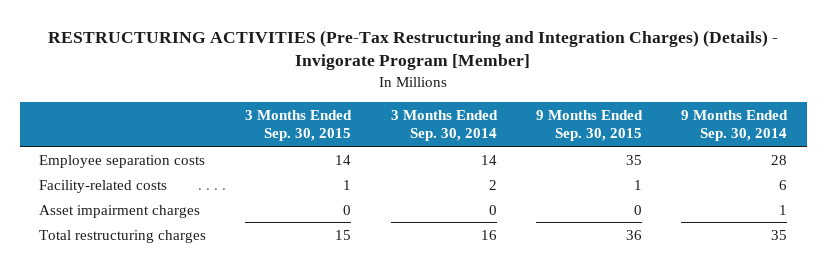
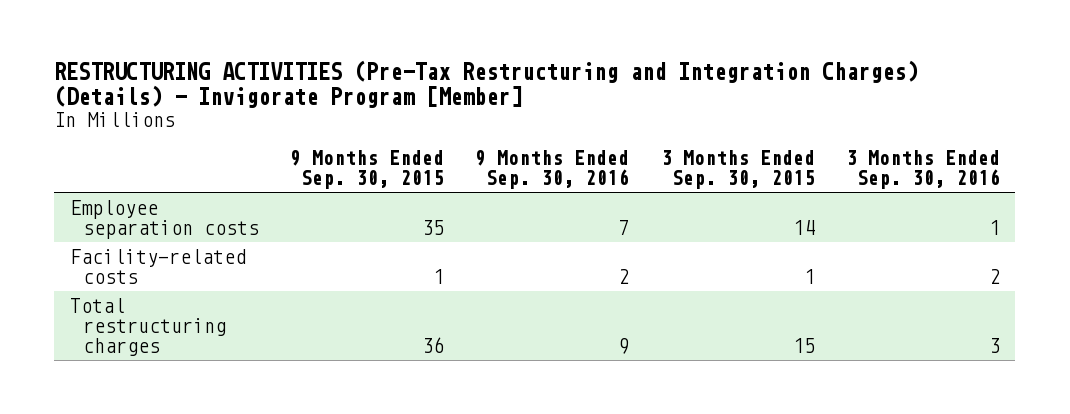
[390,109,498,142] 3 Months Ended Sep. 30, 2014 -> none
[680,109,788,142] 9 Months Ended Sep. 30, 2014 -> none
none -> [475,150,630,189] 9 Months Ended Sep. 30, 2016
none -> [845,150,1000,189] 3 Months Ended Sep. 30, 2016
[39,204,201,218] Asset impairment charges -> none

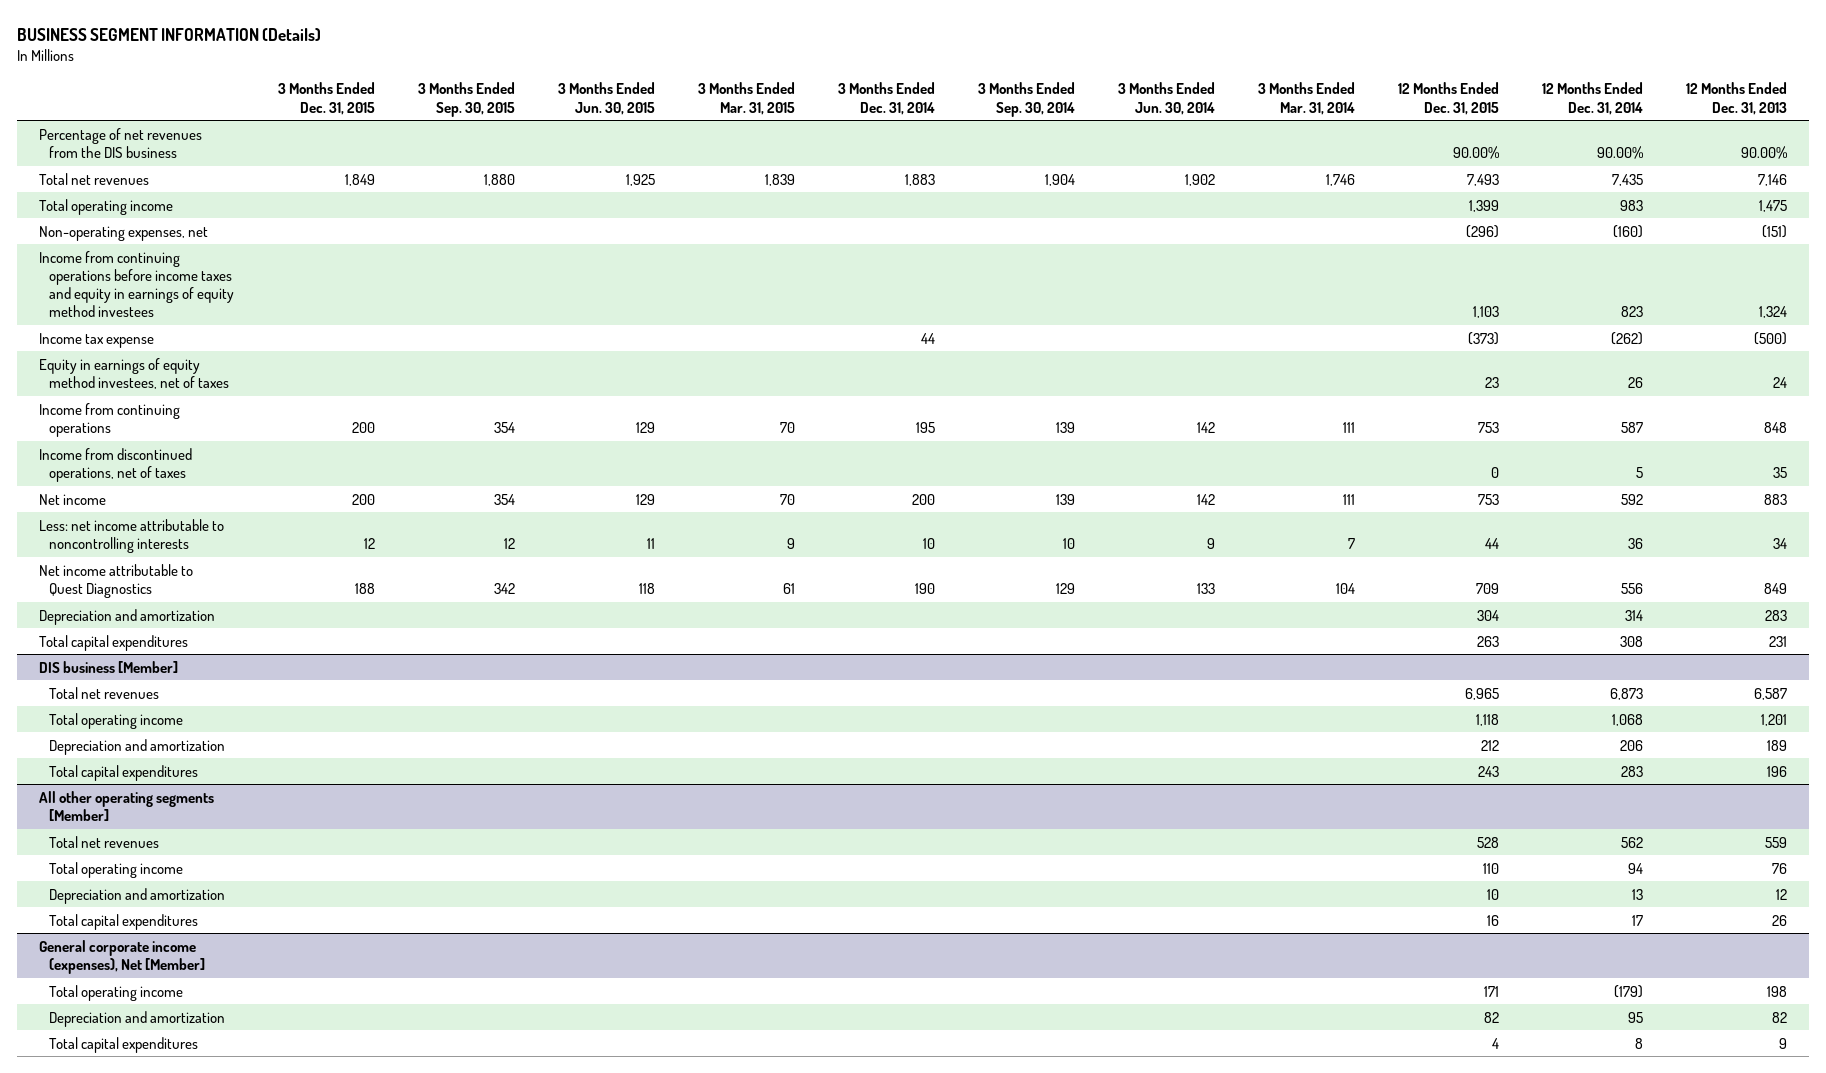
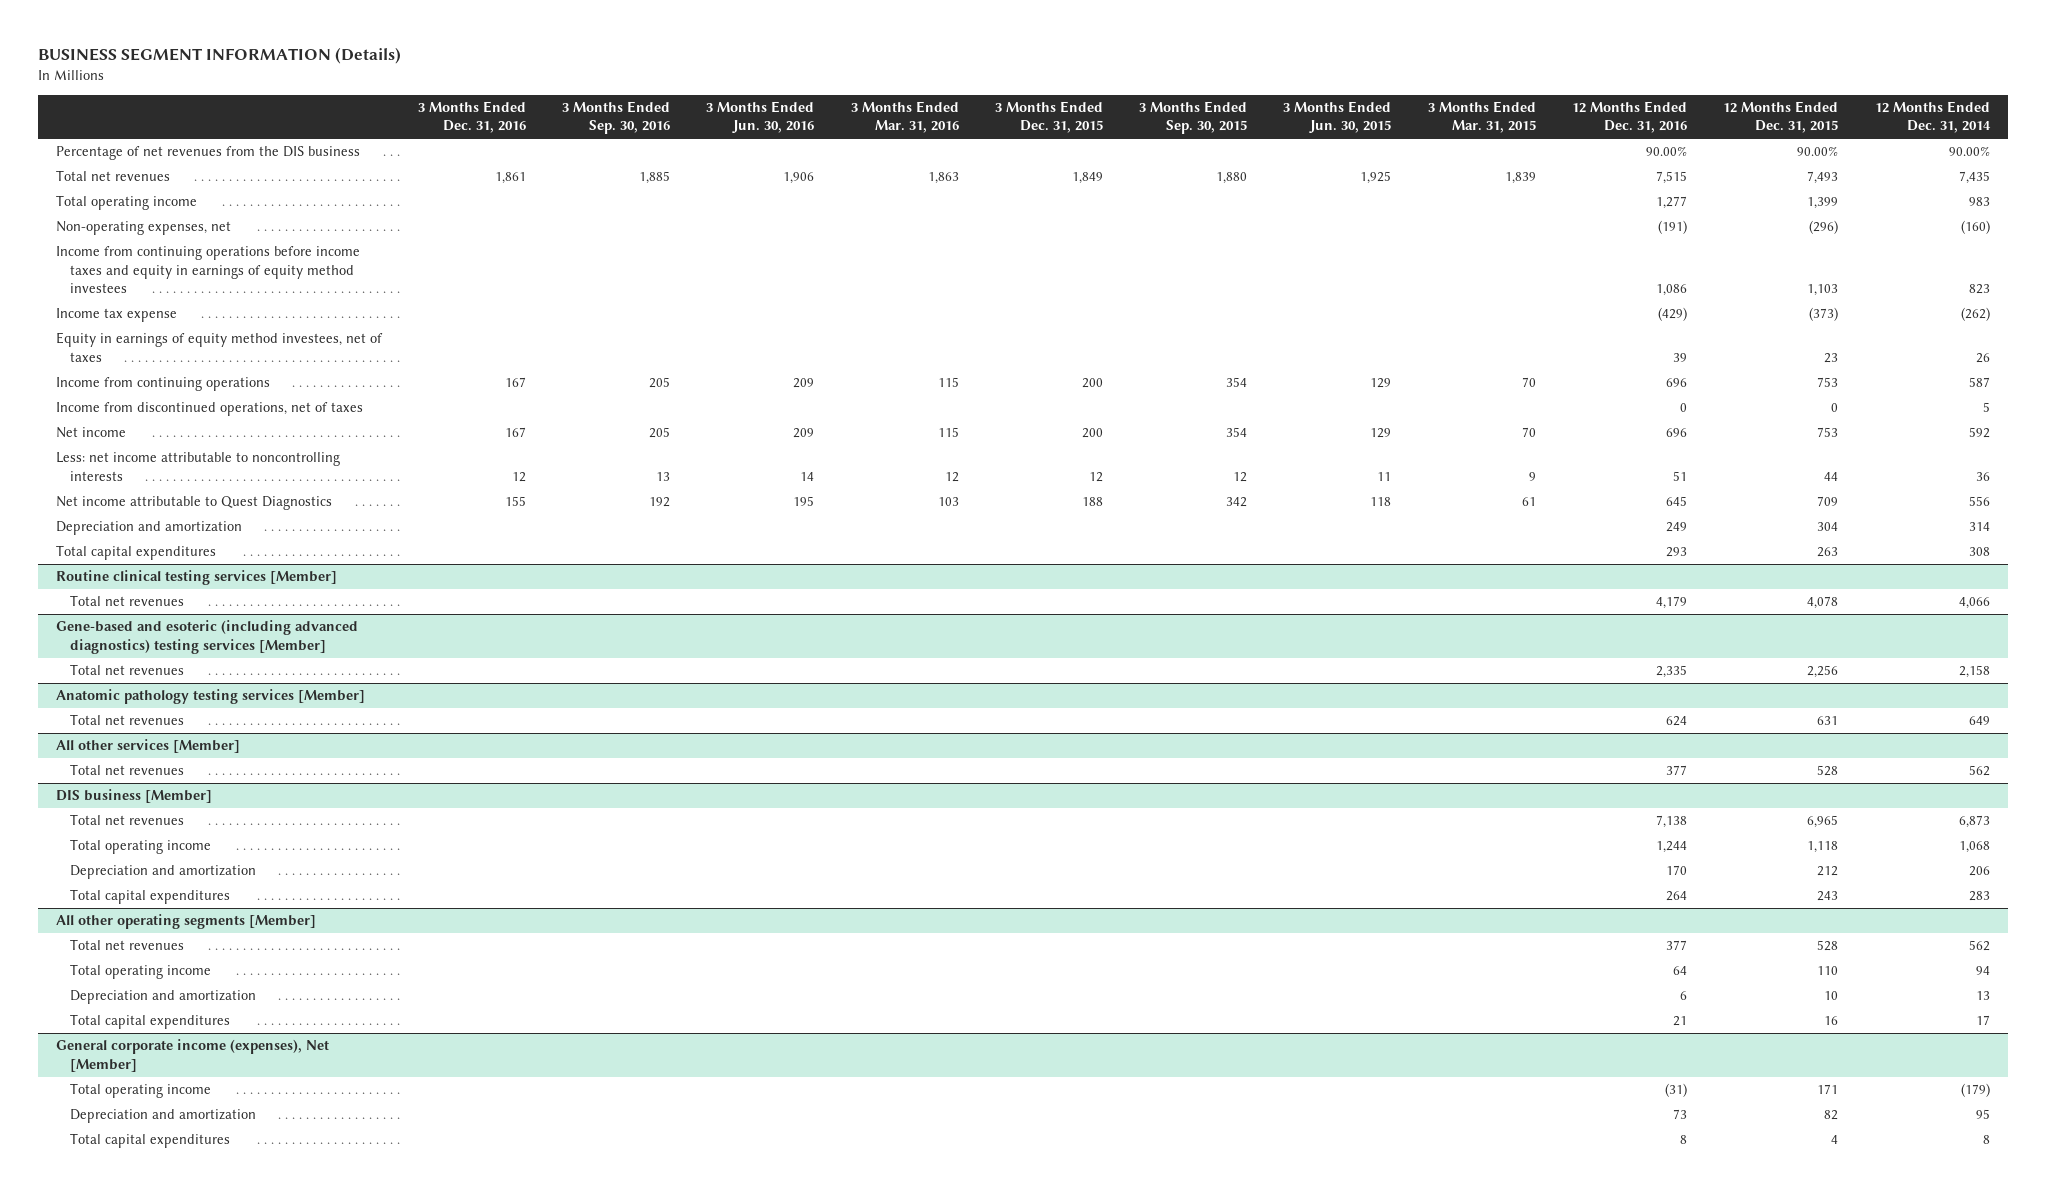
[837,82,935,115] 3 Months Ended Dec. 31, 2014 -> none
[977,82,1075,117] 3 Months Ended Sep. 30, 2014 -> none
[1117,82,1215,115] 3 Months Ended Jun. 30, 2014 -> none
[1258,82,1356,115] 3 Months Ended Mar. 31, 2014 -> none
[1686,82,1788,115] 12 Months Ended Dec. 31, 2013 -> none
none -> [417,100,526,134] 3 Months Ended Dec. 31, 2016
none -> [562,100,671,135] 3 Months Ended Sep. 30, 2016
none -> [706,100,815,134] 3 Months Ended Jun. 30, 2016
none -> [850,100,959,134] 3 Months Ended Mar. 31, 2016
none -> [1572,100,1688,134] 12 Months Ended Dec. 31, 2016
none -> [55,570,337,586] Routine clinical testing services [Member]
none -> [69,595,184,607] Total net revenues
none -> [55,620,358,654] Gene-based and esoteric (including advanced diagnostics) testing services [Member]
none -> [69,664,184,676] Total net revenues
none -> [55,689,365,705] Anatomic pathology testing services [Member]
none -> [69,714,184,726] Total net revenues
none -> [55,739,240,754] All other services [Member]
none -> [69,764,184,776] Total net revenues

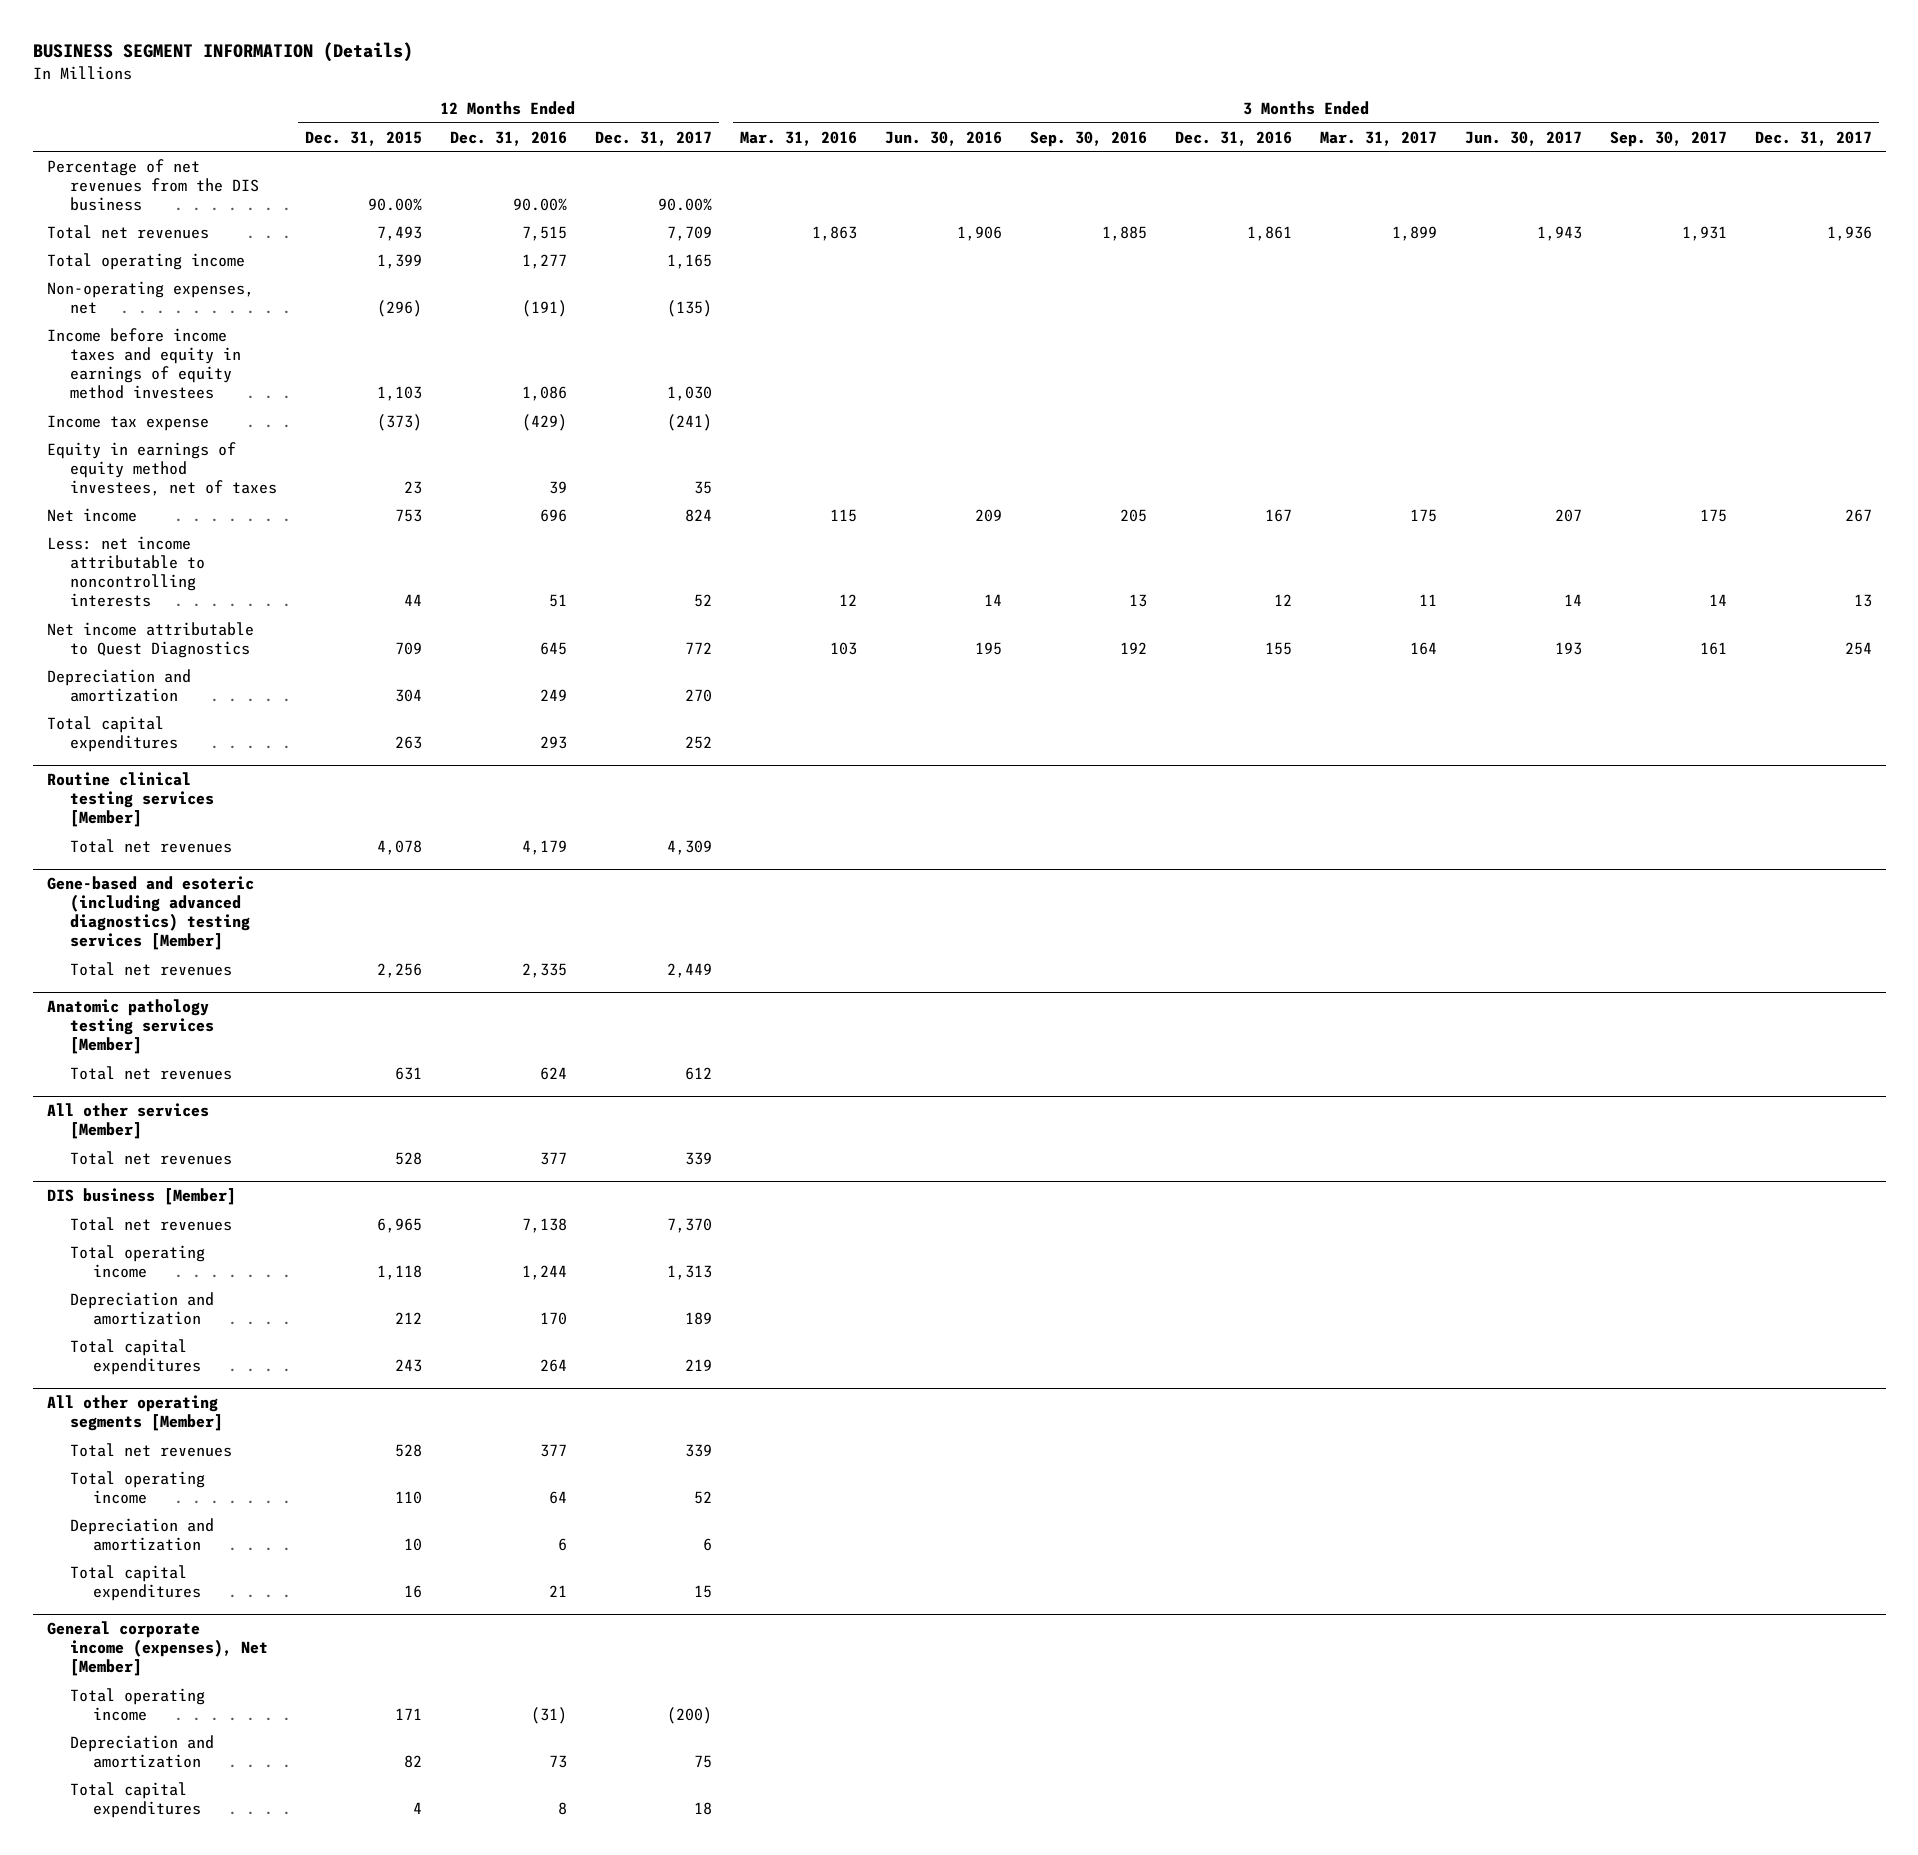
[994,100,1103,134] 3 Months Ended Dec. 31, 2015 -> none
[1139,100,1248,135] 3 Months Ended Sep. 30, 2015 -> none
[1283,100,1392,134] 3 Months Ended Jun. 30, 2015 -> none
[1427,100,1536,134] 3 Months Ended Mar. 31, 2015 -> none
[1874,100,1991,134] 12 Months Ended Dec. 31, 2014 -> none
none -> [594,130,712,146] Dec. 31, 2017
none -> [1319,130,1437,146] Mar. 31, 2017
none -> [1464,130,1582,146] Jun. 30, 2017
none -> [1609,130,1727,147] Sep. 30, 2017
none -> [1754,130,1872,146] Dec. 31, 2017
[55,246,360,293] Income from continuing operations before income taxes and equity in earnings of equity method investees -> [46,327,241,399] Income before income taxes and equity in earnings of equity method investees
[55,377,270,392] Income from continuing operations -> none
[55,402,363,417] Income from discontinued operations, net of taxes -> none

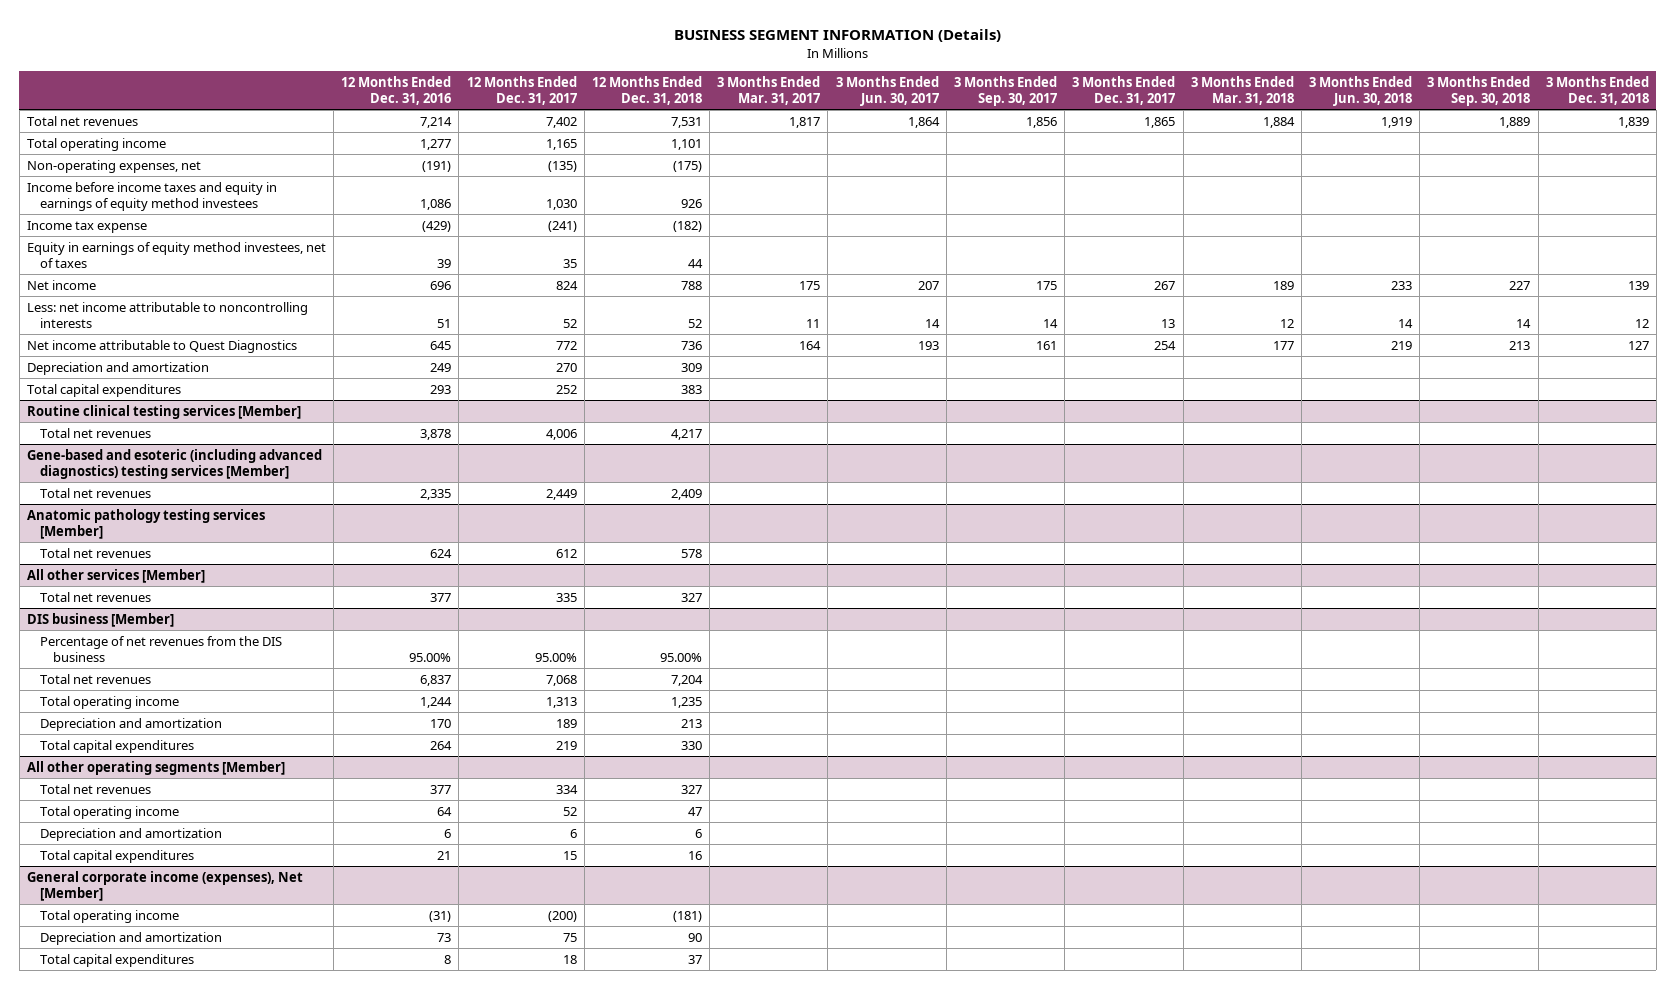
[304,130,422,146] Dec. 31, 2015 -> none
[739,130,857,146] Mar. 31, 2016 -> none
[884,130,1002,146] Jun. 30, 2016 -> none
[1029,130,1147,147] Sep. 30, 2016 -> none
[1174,130,1292,146] Dec. 31, 2016 -> none
none -> [591,75,702,106] 12 Months Ended Dec. 31, 2018
none -> [1190,75,1294,106] 3 Months Ended Mar. 31, 2018
none -> [1309,75,1413,107] 3 Months Ended Jun. 30, 2018
none -> [1427,75,1531,107] 3 Months Ended Sep. 30, 2018
none -> [1545,75,1649,106] 3 Months Ended Dec. 31, 2018
[46,158,259,211] Percentage of net revenues from the DIS business -> none
[521,225,567,241] 7,515 -> [420,116,453,128] 7,214
[666,225,712,241] 7,709 -> [545,116,577,128] 7,402
[1391,225,1437,241] 1,899 -> [789,116,821,128] 1,817
[1536,225,1582,241] 1,943 -> [907,116,940,128] 1,864
[1681,225,1727,241] 1,931 -> [1026,116,1058,128] 1,856
[1826,225,1872,241] 1,936 -> [1144,116,1176,128] 1,865
[521,839,567,855] 4,179 -> [420,428,452,440] 3,878
[666,839,712,855] 4,309 -> [545,428,577,440] 4,006
[684,1151,712,1165] 339 -> [555,592,577,602] 335
none -> [39,635,282,663] Percentage of net revenues from the DIS business
[521,1217,567,1233] 7,138 -> [420,674,452,686] 6,837
[666,1217,712,1233] 7,370 -> [545,674,577,686] 7,068
[684,1443,712,1457] 339 -> [555,784,578,794] 334

